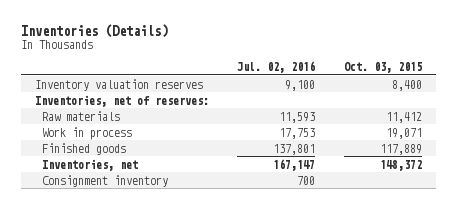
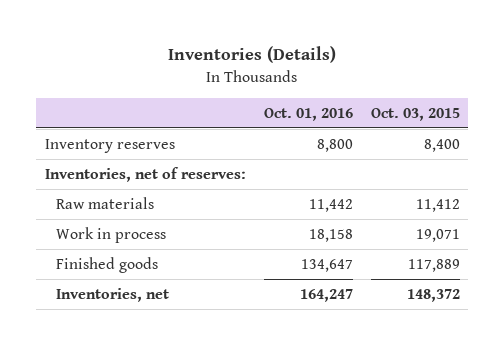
[237,60,316,73] Jul. 02, 2016 -> none
none -> [263,107,353,121] Oct. 01, 2016
[35,78,204,91] Inventory valuation reserves -> [44,139,175,154] Inventory reserves
[42,174,169,187] Consignment inventory -> none

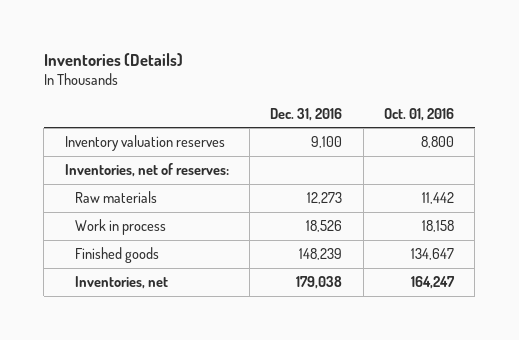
[370,107,460,121] Oct. 03, 2015 -> none
none -> [270,107,343,121] Dec. 31, 2016
[44,139,175,154] Inventory reserves -> [64,135,225,152] Inventory valuation reserves

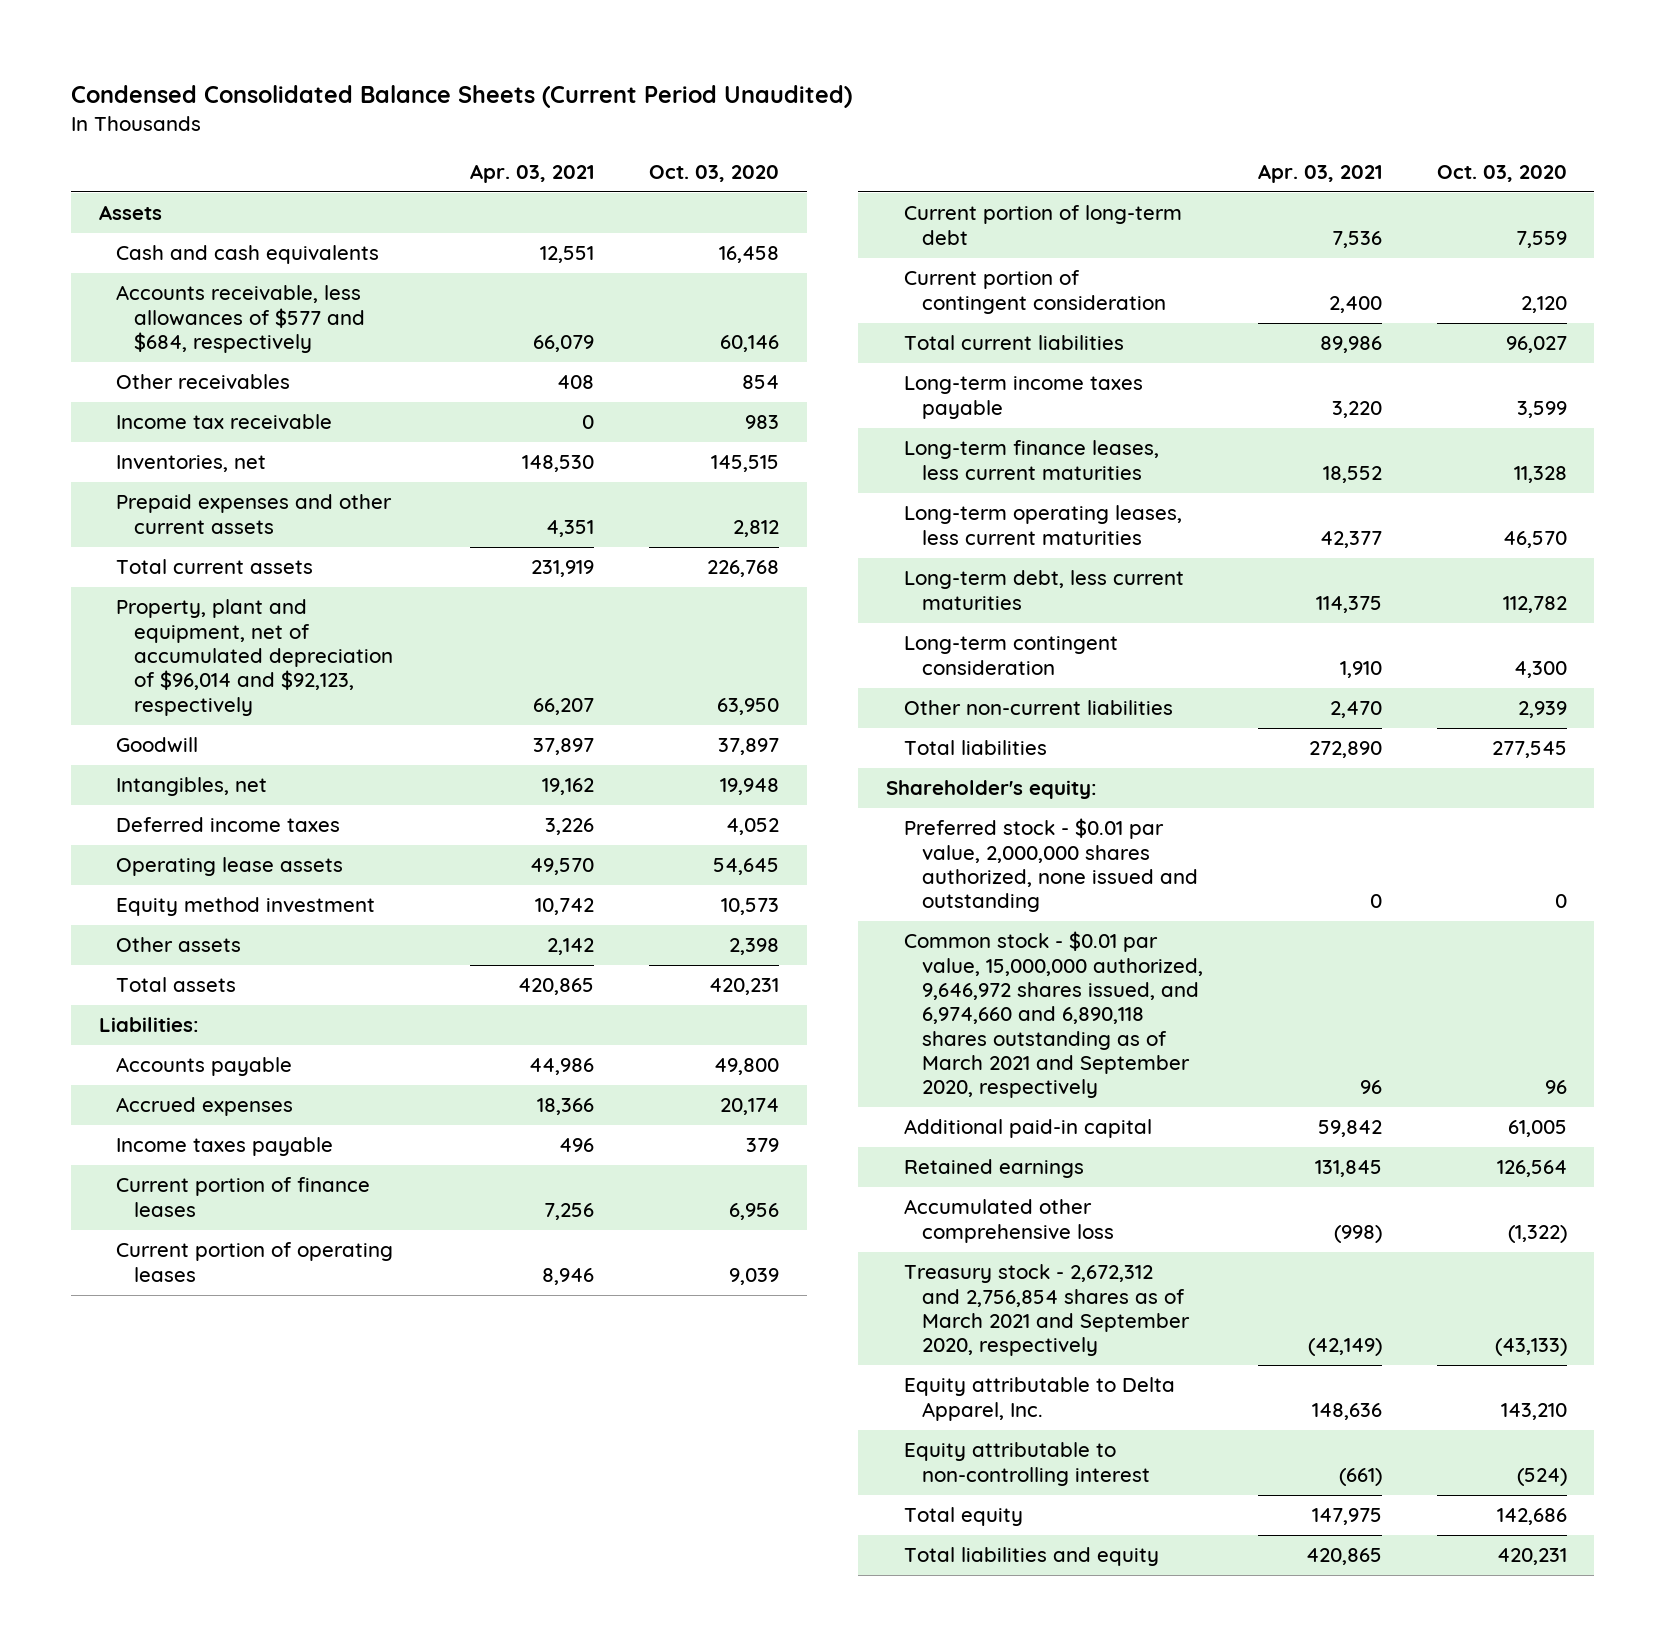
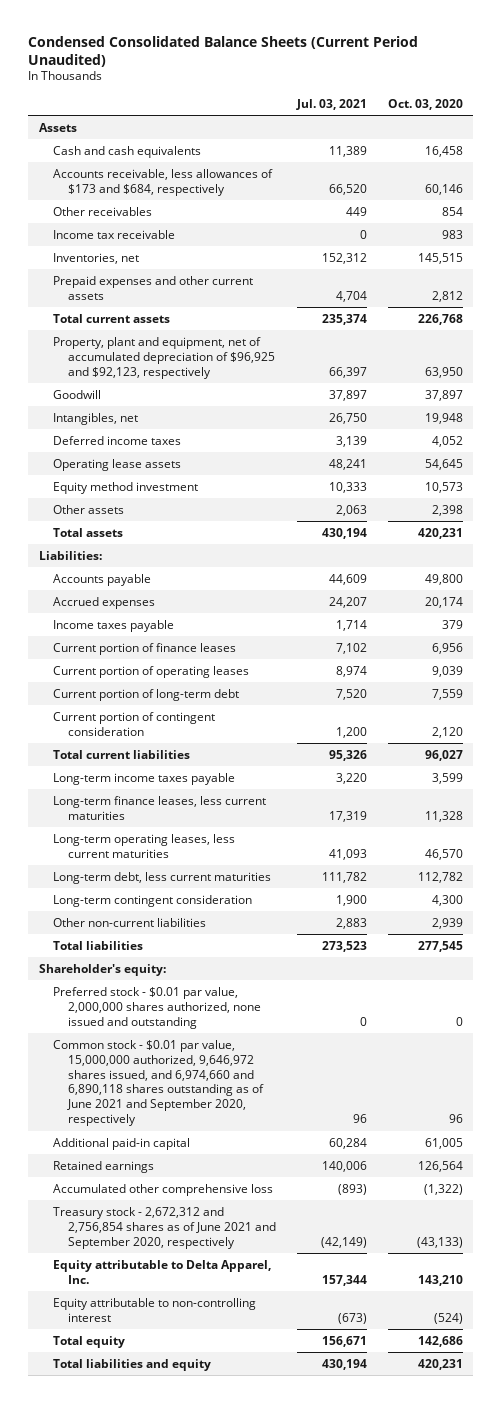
[470,163,595,183] Apr. 03, 2021 -> none
none -> [295,98,367,110] Jul. 03, 2021
[116,285,366,354] Accounts receivable, less allowances of $577 and $684, respectively -> [53,168,274,196] Accounts receivable, less allowances of $173 and $684, respectively
[116,599,394,716] Property, plant and equipment, net of accumulated depreciation of $96,014 and $92,123, respectively -> [53,336,275,379] Property, plant and equipment, net of accumulated depreciation of $96,925 and $92,123, respectively
[903,931,1203,1099] Common stock - $0.01 par value, 15,000,000 authorized, 9,646,972 shares issued, and 6,974,660 and 6,890,118 shares outstanding as of March 2021 and September 2020, respectively -> [53,1039,264,1127] Common stock - $0.01 par value, 15,000,000 authorized, 9,646,972 shares issued, and 6,974,660 and 6,890,118 shares outstanding as of June 2021 and September 2020, respectively
[903,1264,1190,1357] Treasury stock - 2,672,312 and 2,756,854 shares as of March 2021 and September 2020, respectively -> [53,1206,276,1249] Treasury stock - 2,672,312 and 2,756,854 shares as of June 2021 and September 2020, respectively

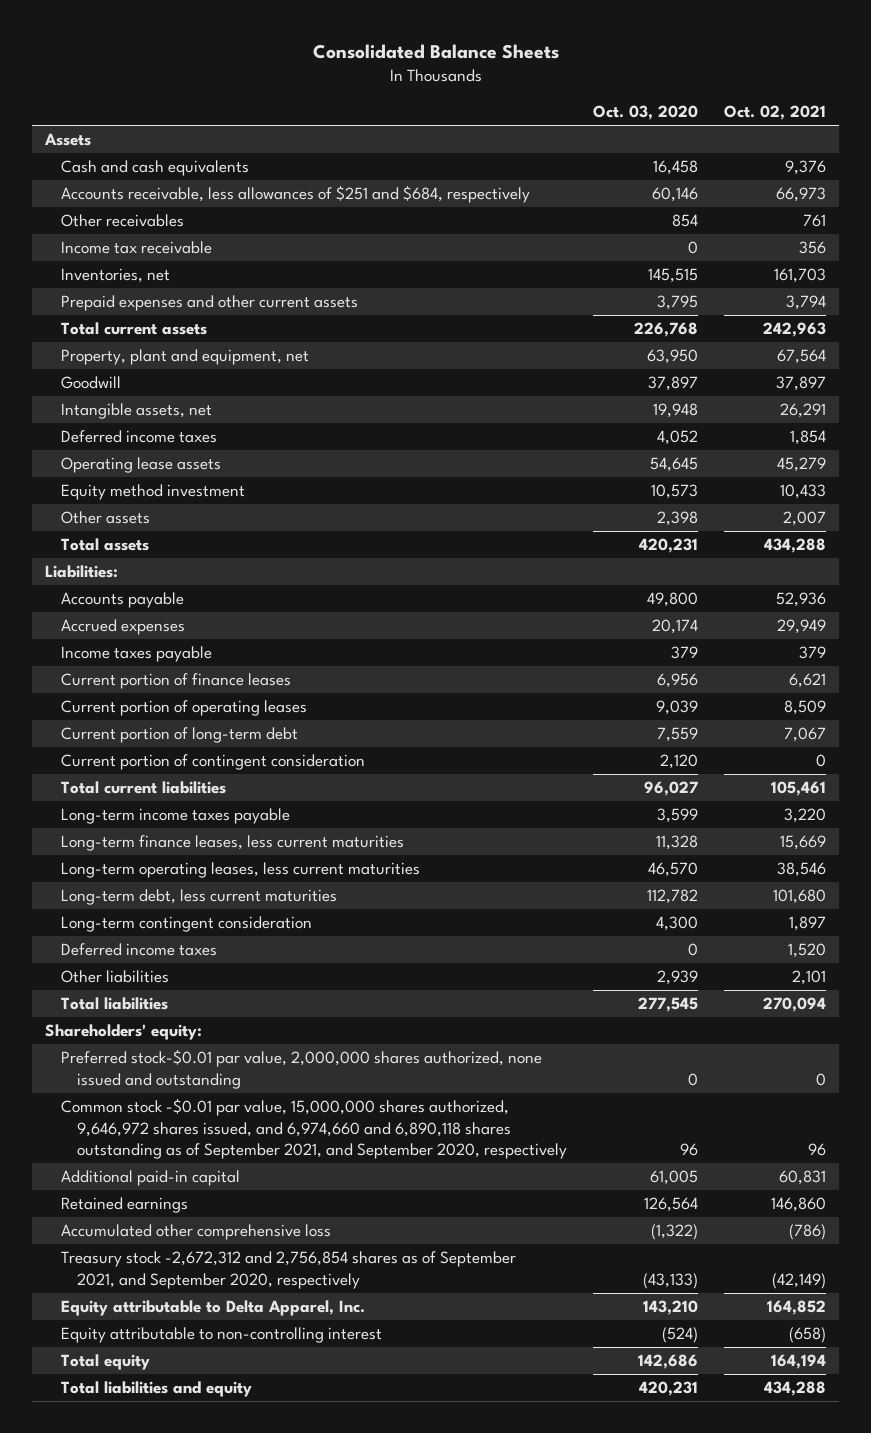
[28,35,419,67] Condensed Consolidated Balance Sheets (Current Period Unaudited) -> [312,44,559,60] Consolidated Balance Sheets
[295,98,367,110] Jul. 03, 2021 -> none
none -> [724,105,827,121] Oct. 02, 2021
[53,168,274,196] Accounts receivable, less allowances of $173 and $684, respectively -> [60,185,530,204] Accounts receivable, less allowances of $251 and $684, respectively
[441,229,463,239] 983 -> [687,241,698,255] 0
[431,290,463,302] 2,812 -> [656,295,698,311] 3,795
[53,336,275,379] Property, plant and equipment, net of accumulated depreciation of $96,925 and $92,123, respectively -> [60,349,309,366] Property, plant and equipment, net
[53,412,139,425] Intangibles, net -> [60,403,212,420] Intangible assets, net
none -> [60,943,217,957] Deferred income taxes
[53,917,207,927] Other non-current liabilities -> [60,970,169,984] Other liabilities
[38,963,166,976] Shareholder's equity: -> [45,1024,203,1041] Shareholders' equity:
[53,986,261,1029] Preferred stock - $0.01 par value, 2,000,000 shares authorized, none issued and outstanding -> [60,1049,542,1089] Preferred stock-$0.01 par value, 2,000,000 shares authorized, none issued and outstanding
[53,1039,264,1127] Common stock - $0.01 par value, 15,000,000 authorized, 9,646,972 shares issued, and 6,974,660 and 6,890,118 shares outstanding as of June 2021 and September 2020, respectively -> [60,1098,567,1159] Common stock -$0.01 par value, 15,000,000 shares authorized, 9,646,972 shares issued, and 6,974,660 and 6,890,118 shares outstanding as of September 2021, and September 2020, respectively
[53,1206,276,1249] Treasury stock - 2,672,312 and 2,756,854 shares as of June 2021 and September 2020, respectively -> [60,1251,516,1289] Treasury stock -2,672,312 and 2,756,854 shares as of September 2021, and September 2020, respectively

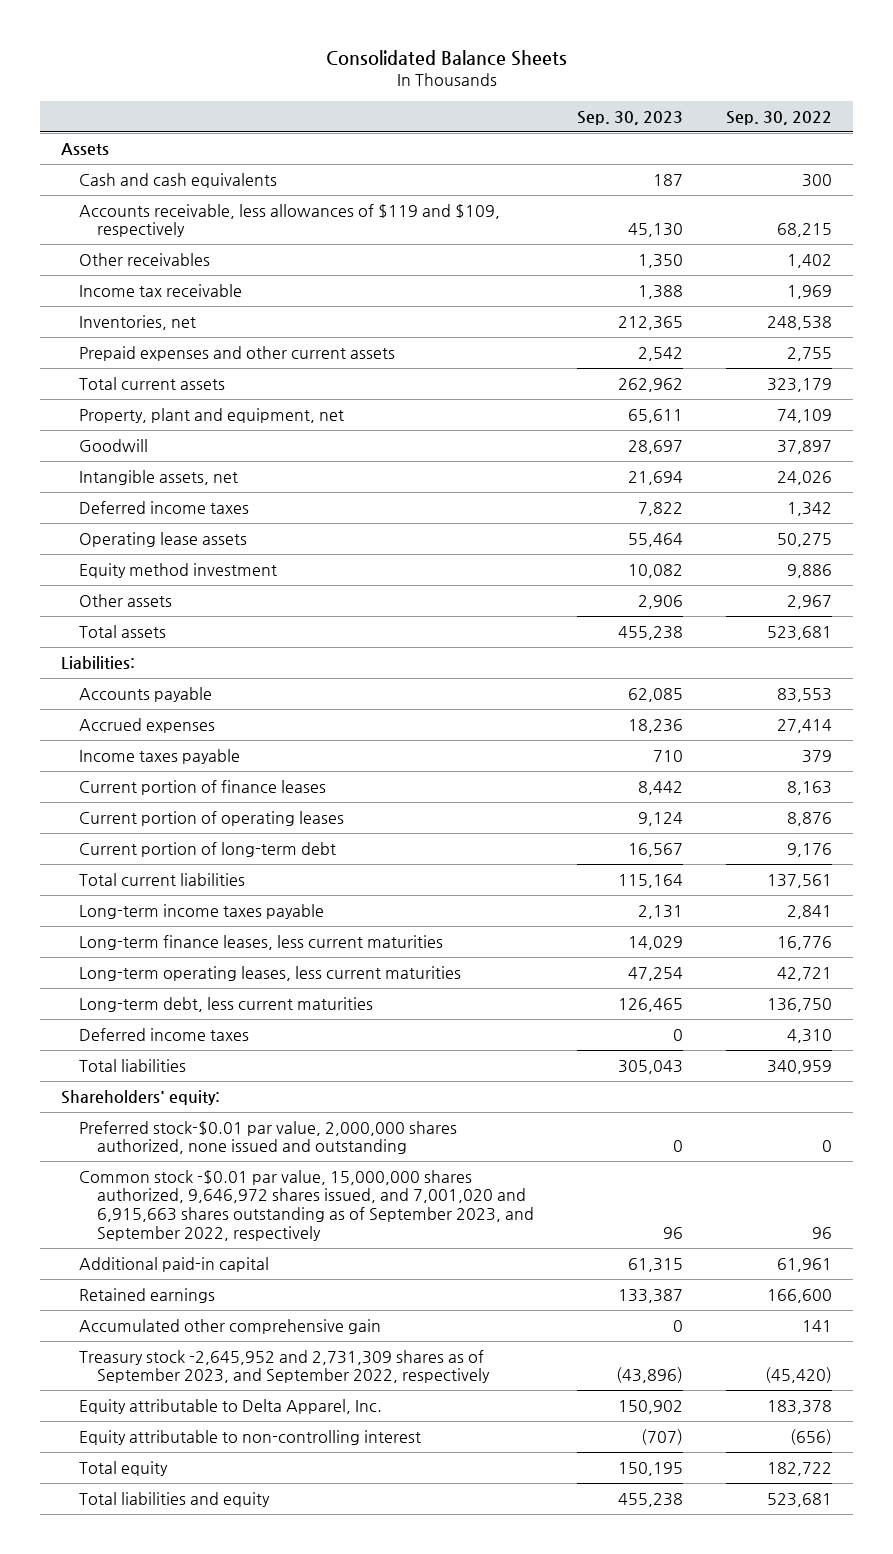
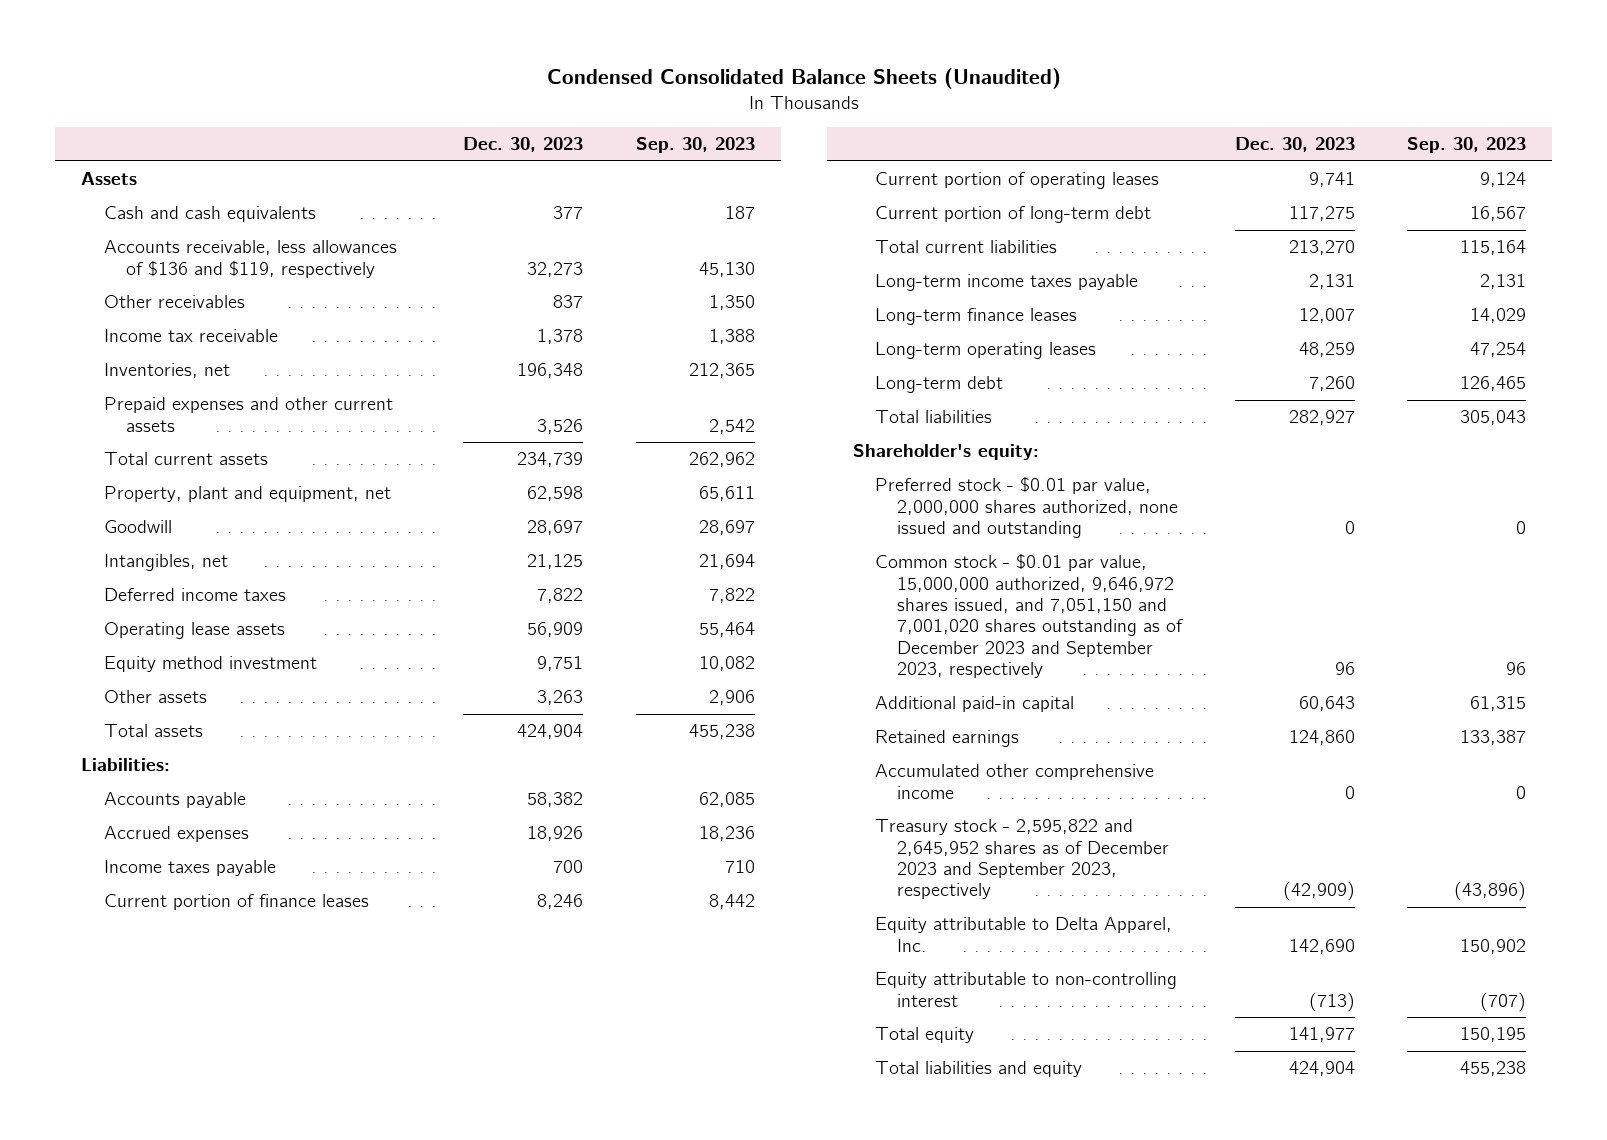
[325,50,567,67] Consolidated Balance Sheets -> [546,67,1061,89] Condensed Consolidated Balance Sheets (Unaudited)
[725,110,832,125] Sep. 30, 2022 -> none
none -> [463,137,584,153] Dec. 30, 2023
[79,203,501,238] Accounts receivable, less allowances of $119 and $109, respectively -> [103,240,397,278] Accounts receivable, less allowances of $136 and $119, respectively
[79,469,239,485] Intangible assets, net -> [103,554,228,572] Intangibles, net
[79,1027,250,1041] Deferred income taxes -> none
[79,934,444,950] Long-term finance leases, less current maturities -> [874,308,1077,326] Long-term finance leases
[79,965,462,981] Long-term operating leases, less current maturities -> [874,342,1096,360] Long-term operating leases
[79,996,374,1012] Long-term debt, less current maturities -> [874,376,1003,394] Long-term debt
[61,1089,221,1105] Shareholders' equity: -> [852,444,1039,461] Shareholder's equity:
[79,1120,458,1155] Preferred stock-$0.01 par value, 2,000,000 shares authorized, none issued and outstanding -> [874,477,1179,538] Preferred stock - $0.01 par value, 2,000,000 shares authorized, none issued and outstanding
[79,1169,534,1241] Common stock -$0.01 par value, 15,000,000 shares authorized, 9,646,972 shares issued, and 7,001,020 and 6,915,663 shares outstanding as of September 2023, and September 2022, respectively -> [874,554,1184,679] Common stock - $0.01 par value, 15,000,000 authorized, 9,646,972 shares issued, and 7,051,150 and 7,001,020 shares outstanding as of December 2023 and September 2023, respectively
[79,1318,382,1334] Accumulated other comprehensive gain -> [874,764,1154,799] Accumulated other comprehensive income
[79,1349,490,1384] Treasury stock -2,645,952 and 2,731,309 shares as of September 2023, and September 2022, respectively -> [874,819,1170,900] Treasury stock - 2,595,822 and 2,645,952 shares as of December 2023 and September 2023, respectively

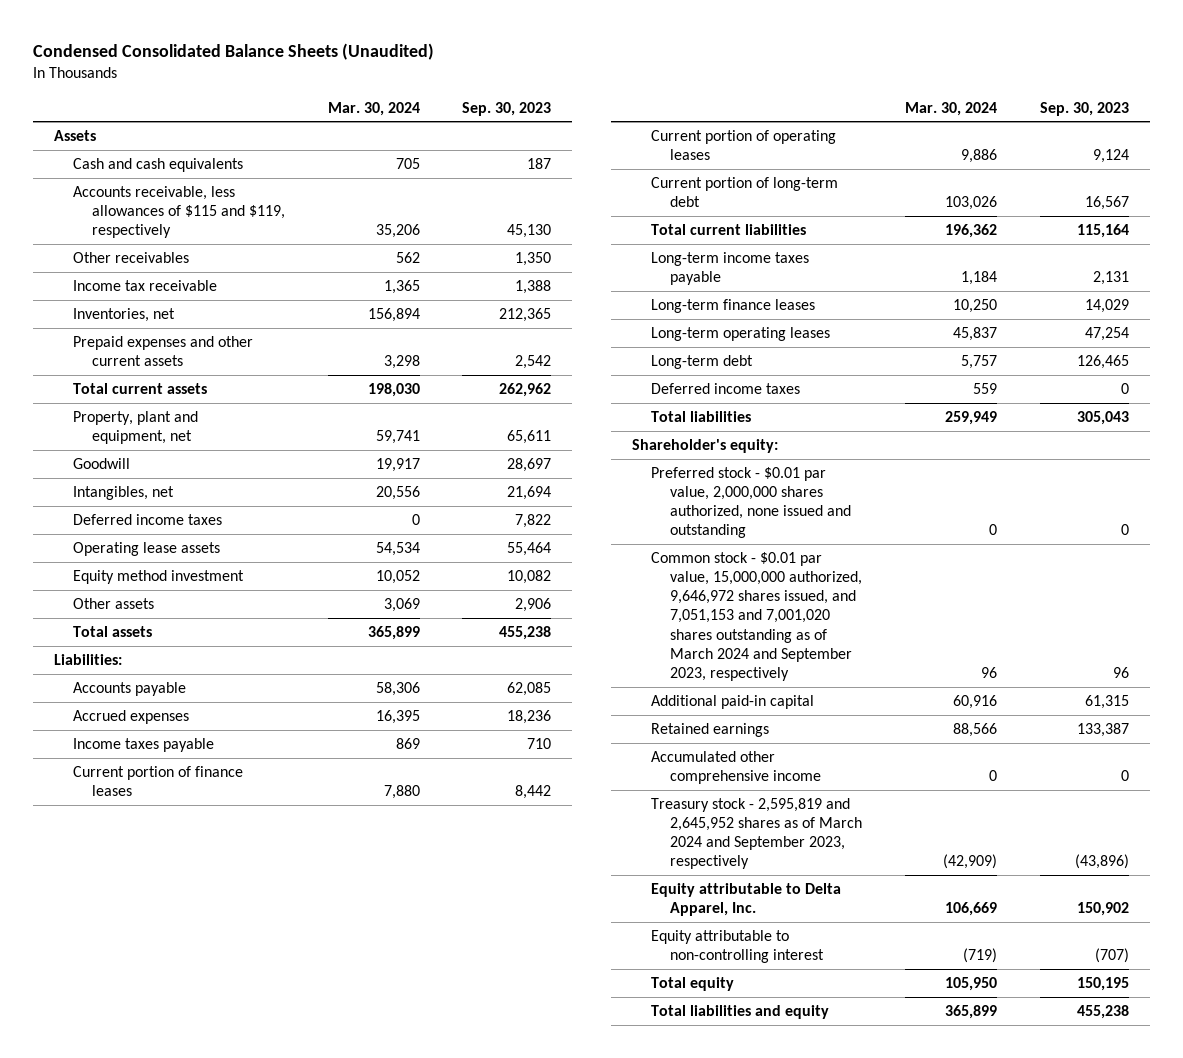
[463,137,584,153] Dec. 30, 2023 -> none
none -> [327,101,420,116] Mar. 30, 2024
[103,240,397,278] Accounts receivable, less allowances of $136 and $119, respectively -> [73,185,286,239] Accounts receivable, less allowances of $115 and $119, respectively
none -> [651,382,801,394] Deferred income taxes
[874,554,1184,679] Common stock - $0.01 par value, 15,000,000 authorized, 9,646,972 shares issued, and 7,051,150 and 7,001,020 shares outstanding as of December 2023 and September 2023, respectively -> [651,551,863,681] Common stock - $0.01 par value, 15,000,000 authorized, 9,646,972 shares issued, and 7,051,153 and 7,001,020 shares outstanding as of March 2024 and September 2023, respectively
[874,819,1170,900] Treasury stock - 2,595,822 and 2,645,952 shares as of December 2023 and September 2023, respectively -> [651,797,863,870] Treasury stock - 2,595,819 and 2,645,952 shares as of March 2024 and September 2023, respectively

